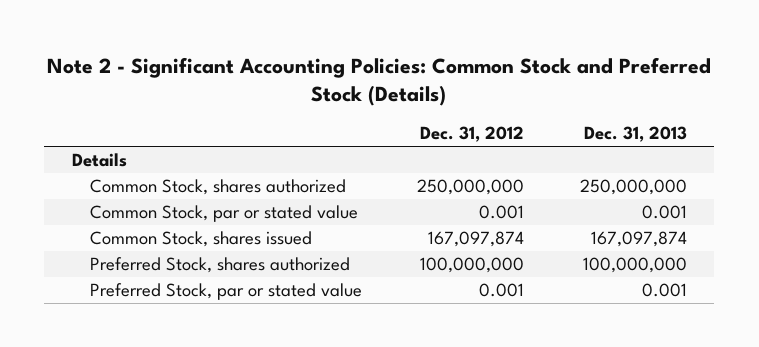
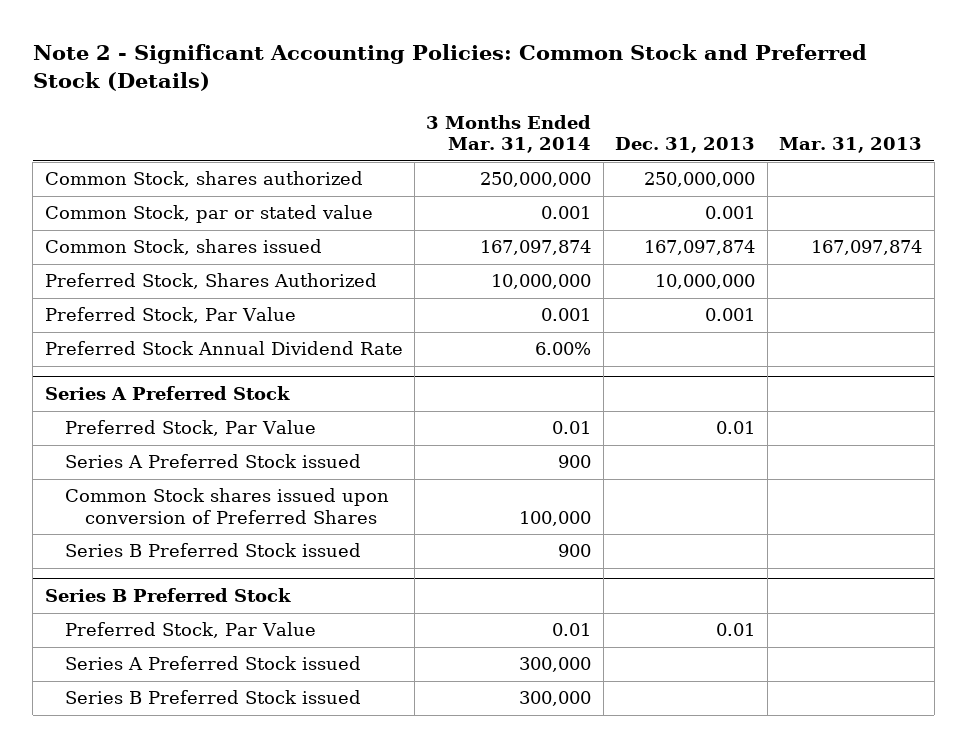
[420,126,525,143] Dec. 31, 2012 -> none
none -> [426,114,592,154] 3 Months Ended Mar. 31, 2014
none -> [779,137,923,154] Mar. 31, 2013
[71,153,127,168] Details -> none
[90,257,351,274] Preferred Stock, shares authorized -> [44,273,377,290] Preferred Stock, Shares Authorized
[582,257,687,274] 100,000,000 -> [655,274,756,290] 10,000,000
[90,283,363,301] Preferred Stock, par or stated value -> [44,307,296,324] Preferred Stock, Par Value
none -> [44,341,403,356] Preferred Stock Annual Dividend Rate
none -> [44,386,290,401] Series A Preferred Stock
none -> [64,420,316,437] Preferred Stock, Par Value
none -> [64,454,361,469] Series A Preferred Stock issued
none -> [64,488,389,525] Common Stock shares issued upon conversion of Preferred Shares
none -> [64,543,361,558] Series B Preferred Stock issued
none -> [44,588,291,603] Series B Preferred Stock
none -> [64,622,316,639] Preferred Stock, Par Value
none -> [64,656,361,671] Series A Preferred Stock issued
none -> [64,690,361,705] Series B Preferred Stock issued

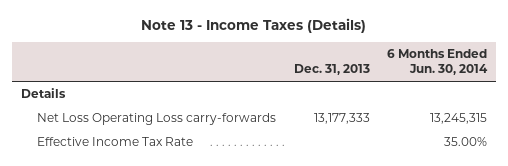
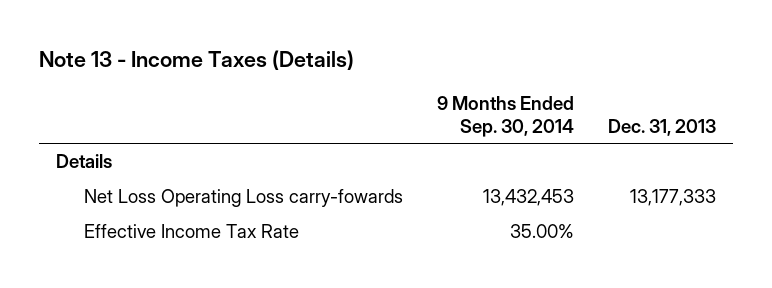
[387,49,489,76] 6 Months Ended Jun. 30, 2014 -> none
none -> [437,96,575,137] 9 Months Ended Sep. 30, 2014
[36,113,276,126] Net Loss Operating Loss carry-forwards -> [83,189,403,208] Net Loss Operating Loss carry-fowards

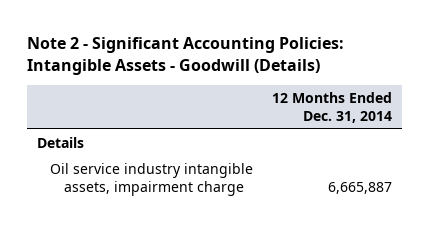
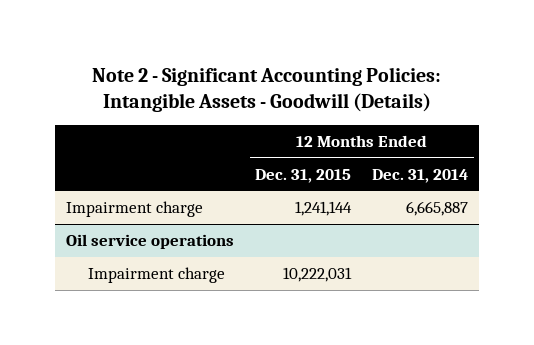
none -> [255,168,352,183] Dec. 31, 2015
[36,137,84,149] Details -> none
[50,163,254,196] Oil service industry intangible assets, impairment charge -> [65,201,203,218] Impairment charge
none -> [65,234,234,250] Oil service operations
none -> [88,267,226,284] Impairment charge

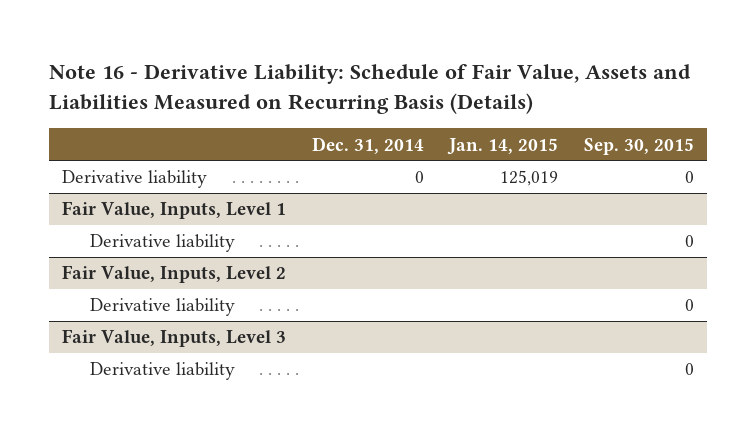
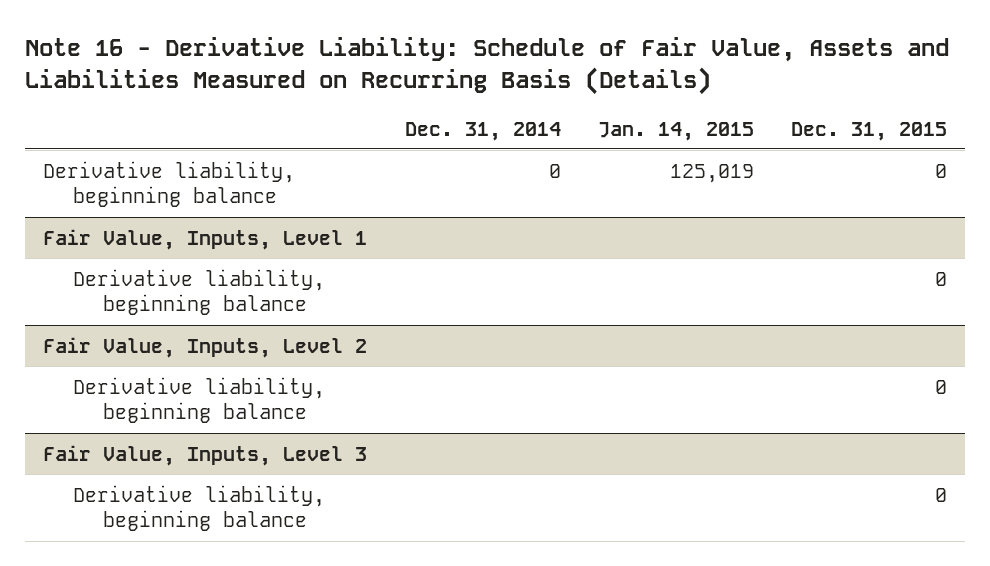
[583,137,694,155] Sep. 30, 2015 -> none
none -> [790,121,947,141] Dec. 31, 2015
[62,170,208,189] Derivative liability -> [43,160,296,208] Derivative liability, beginning balance
[89,234,235,253] Derivative liability -> [72,268,325,316] Derivative liability, beginning balance
[89,298,235,317] Derivative liability -> [72,376,325,424] Derivative liability, beginning balance
[89,362,235,381] Derivative liability -> [72,484,325,532] Derivative liability, beginning balance

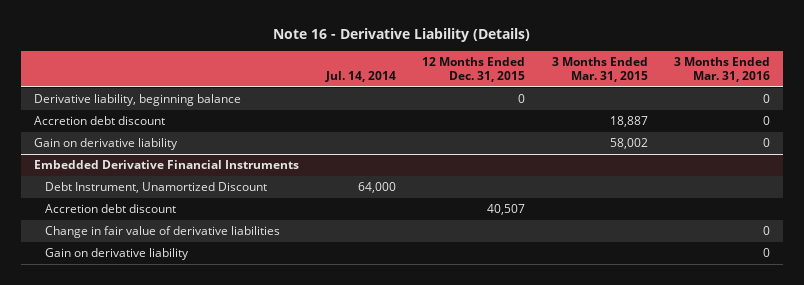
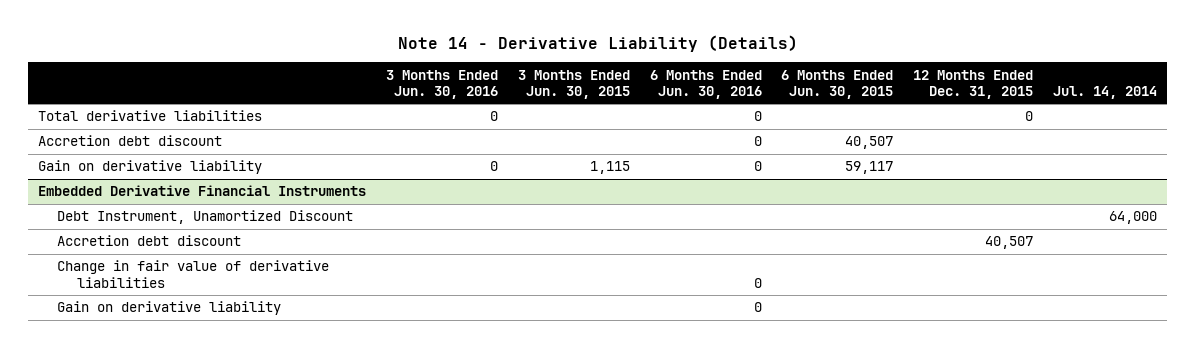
[273,28,531,43] Note 16 - Derivative Liability (Details) -> [397,34,798,52] Note 14 - Derivative Liability (Details)
[551,57,648,82] 3 Months Ended Mar. 31, 2015 -> none
[673,57,770,82] 3 Months Ended Mar. 31, 2016 -> none
none -> [385,69,498,99] 3 Months Ended Jun. 30, 2016
none -> [517,69,630,99] 3 Months Ended Jun. 30, 2015
none -> [649,69,762,99] 6 Months Ended Jun. 30, 2016
none -> [781,69,894,99] 6 Months Ended Jun. 30, 2015
[34,94,242,107] Derivative liability, beginning balance -> [37,110,262,122] Total derivative liabilities

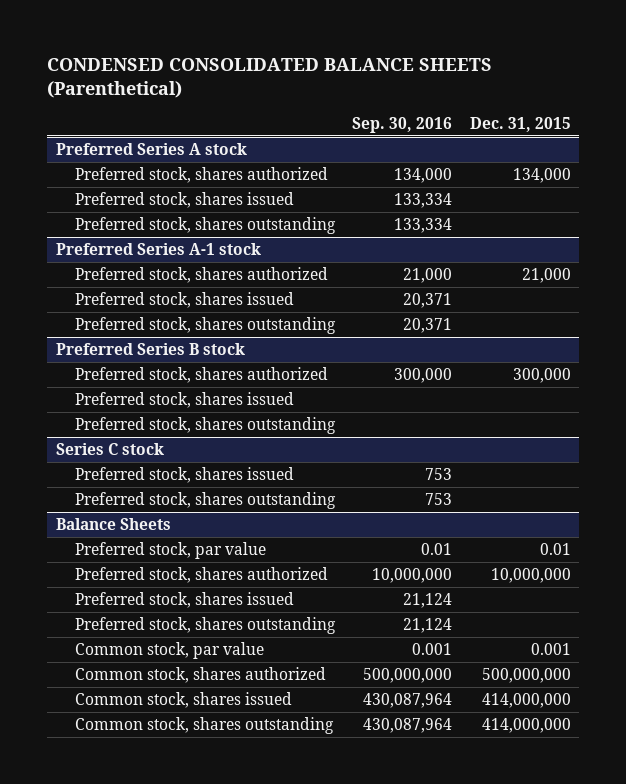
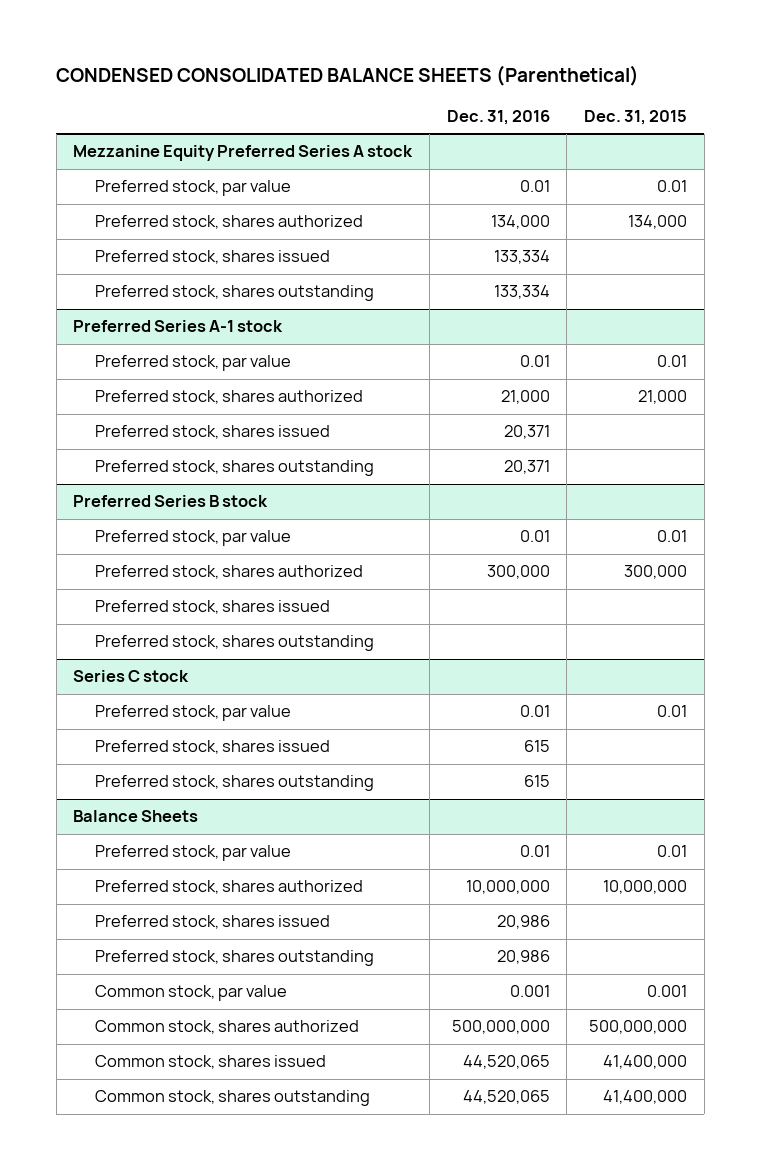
[352,116,453,133] Sep. 30, 2016 -> none
none -> [446,110,550,126] Dec. 31, 2016
[55,143,247,156] Preferred Series A stock -> [73,145,414,162] Mezzanine Equity Preferred Series A stock
none -> [94,180,291,197] Preferred stock, par value
none -> [94,355,291,372] Preferred stock, par value
none -> [94,530,291,547] Preferred stock, par value
none -> [94,705,291,722] Preferred stock, par value
[481,693,571,709] 414,000,000 -> [603,1055,688,1070] 41,400,000
[481,718,571,734] 414,000,000 -> [603,1090,688,1105] 41,400,000

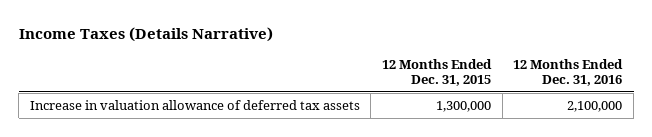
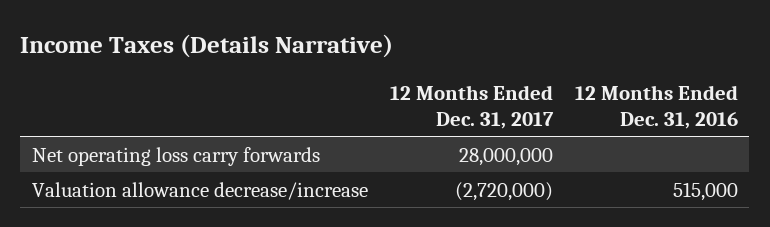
[382,58,493,87] 12 Months Ended Dec. 31, 2015 -> none
none -> [389,84,554,129] 12 Months Ended Dec. 31, 2017
none -> [31,146,320,166] Net operating loss carry forwards
[29,100,360,111] Increase in valuation allowance of deferred tax assets -> [31,181,368,200] Valuation allowance decrease/increase
[567,101,623,113] 2,100,000 -> [673,181,739,201] 515,000

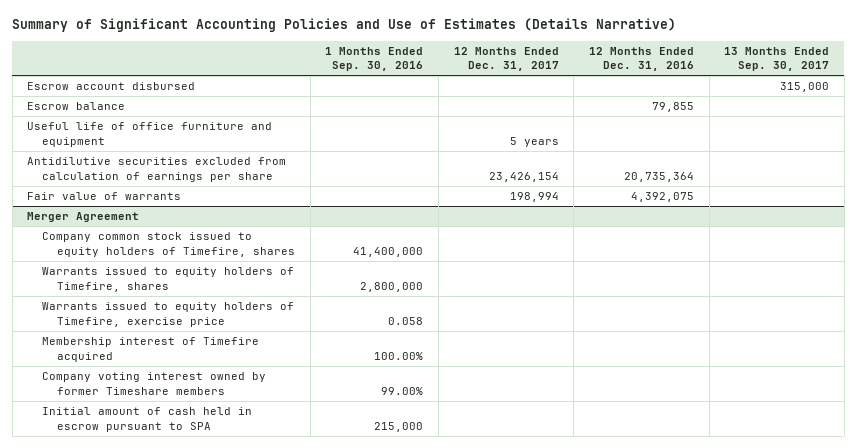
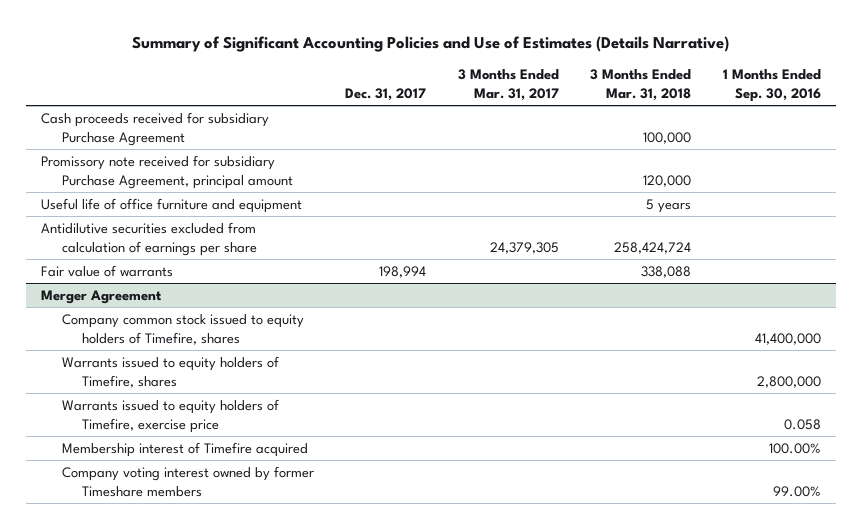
[453,46,559,72] 12 Months Ended Dec. 31, 2017 -> none
[588,46,694,72] 12 Months Ended Dec. 31, 2016 -> none
[724,46,830,72] 13 Months Ended Sep. 30, 2017 -> none
none -> [345,88,427,102] Dec. 31, 2017
none -> [457,69,559,102] 3 Months Ended Mar. 31, 2017
none -> [590,69,692,102] 3 Months Ended Mar. 31, 2018
[27,82,196,91] Escrow account disbursed -> none
[27,102,126,111] Escrow balance -> none
none -> [41,111,270,146] Cash proceeds received for subsidiary Purchase Agreement
none -> [41,154,293,189] Promissory note received for subsidiary Purchase Agreement, principal amount
[42,407,253,432] Initial amount of cash held in escrow pursuant to SPA -> none

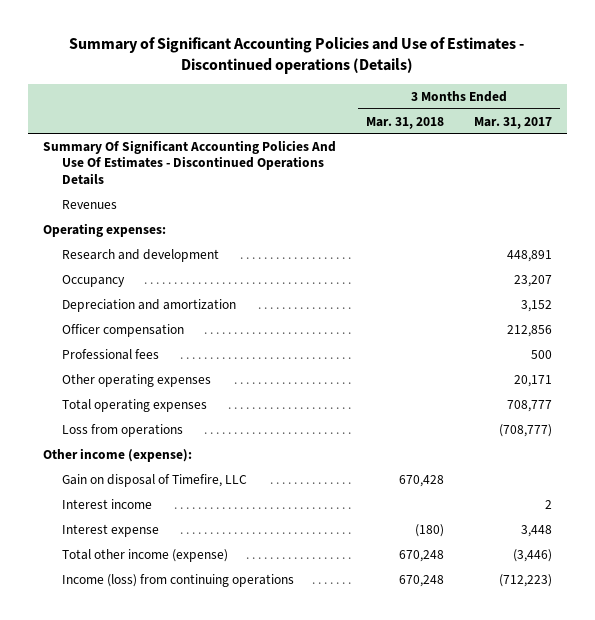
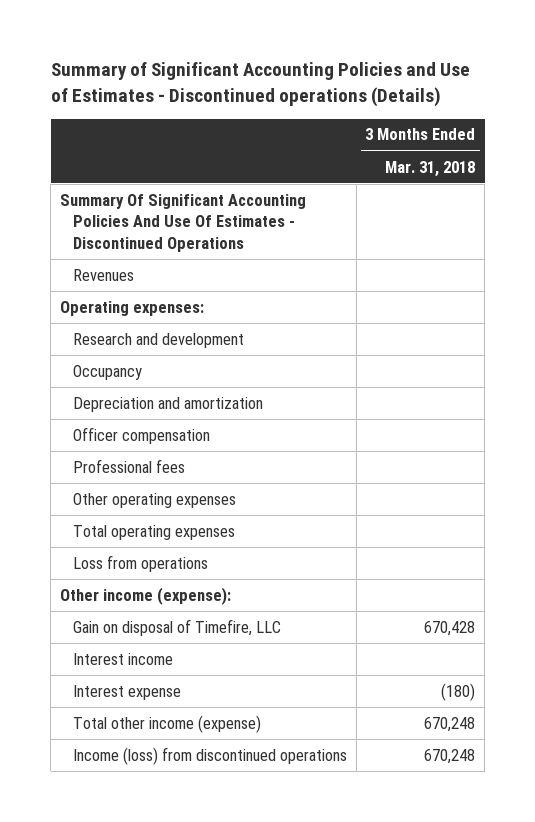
[474,116,553,129] Mar. 31, 2017 -> none
[42,139,336,186] Summary Of Significant Accounting Policies And Use Of Estimates - Discontinued Operations Details -> [59,193,306,252] Summary Of Significant Accounting Policies And Use Of Estimates - Discontinued Operations
[61,573,294,587] Income (loss) from continuing operations -> [72,746,347,765] Income (loss) from discontinued operations

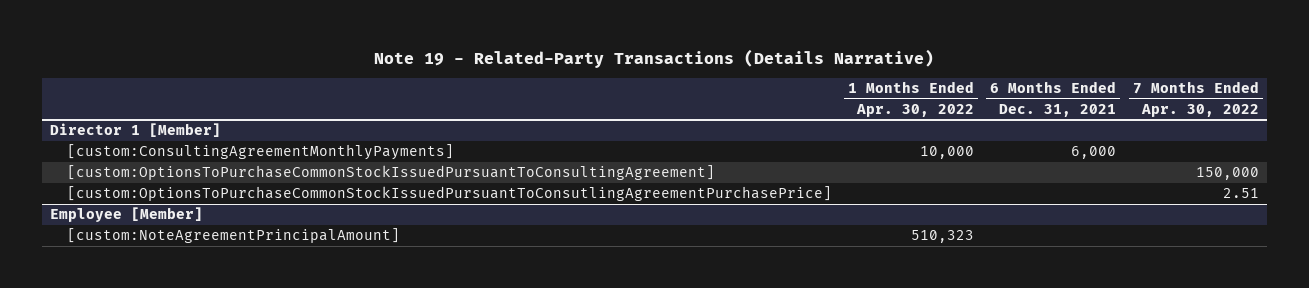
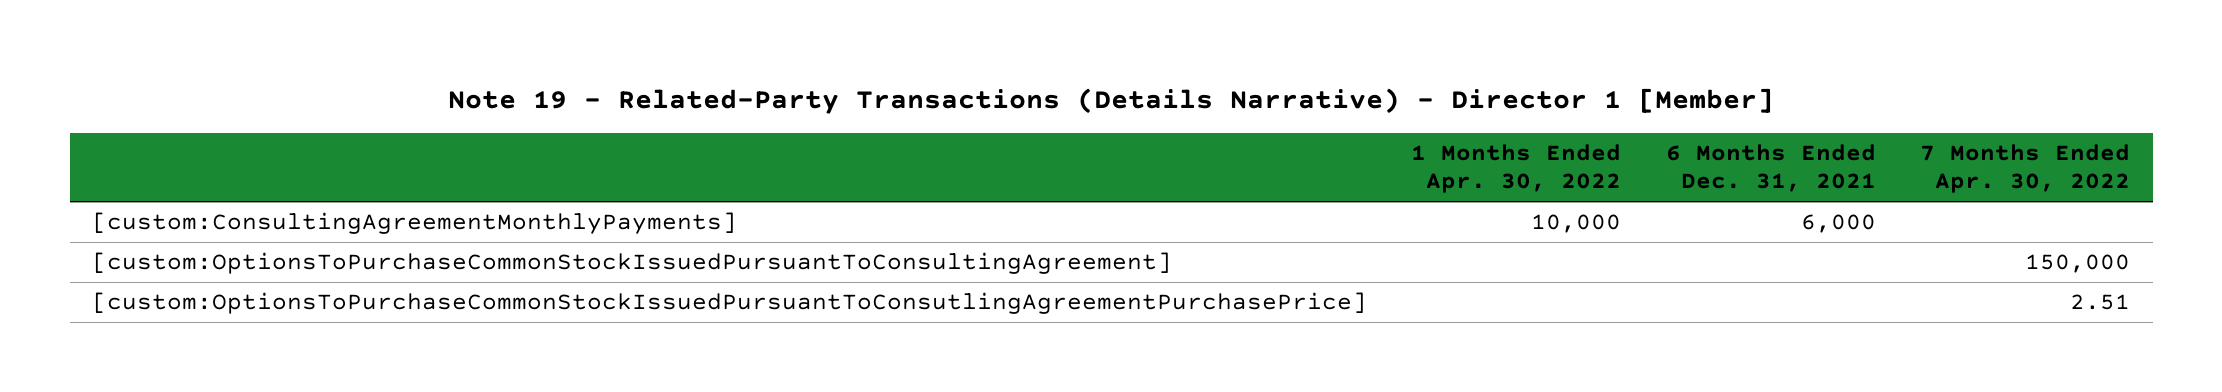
[374,48,935,68] Note 19 - Related-Party Transactions (Details Narrative) -> [448,87,1775,114] Note 19 - Related-Party Transactions (Details Narrative) - Director 1 [Member]
[50,123,222,138] Director 1 [Member] -> none
[50,207,204,223] Employee [Member] -> none
[66,228,400,244] [custom:NoteAgreementPrincipalAmount] -> none

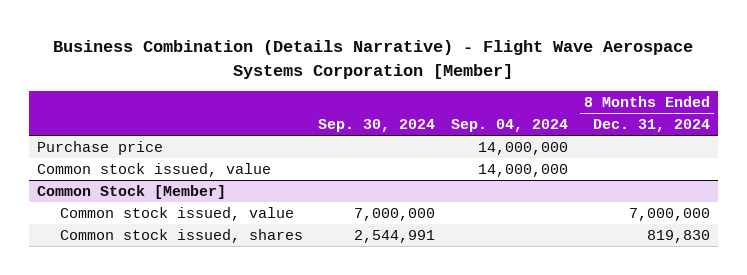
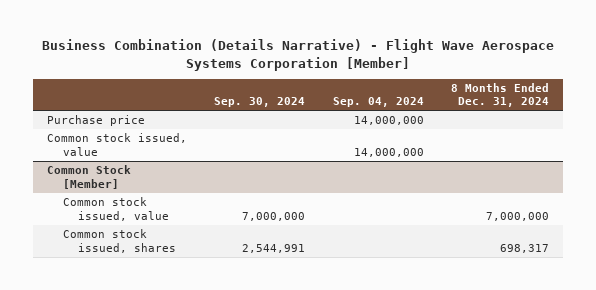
[646,230,710,244] 819,830 -> [500,243,550,253] 698,317

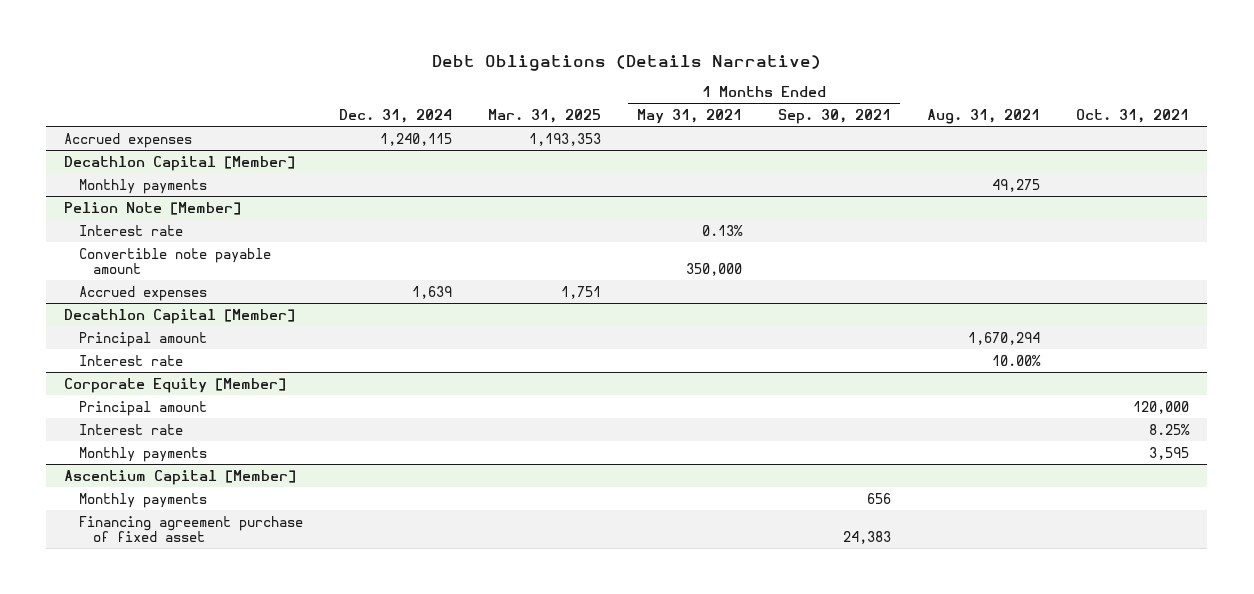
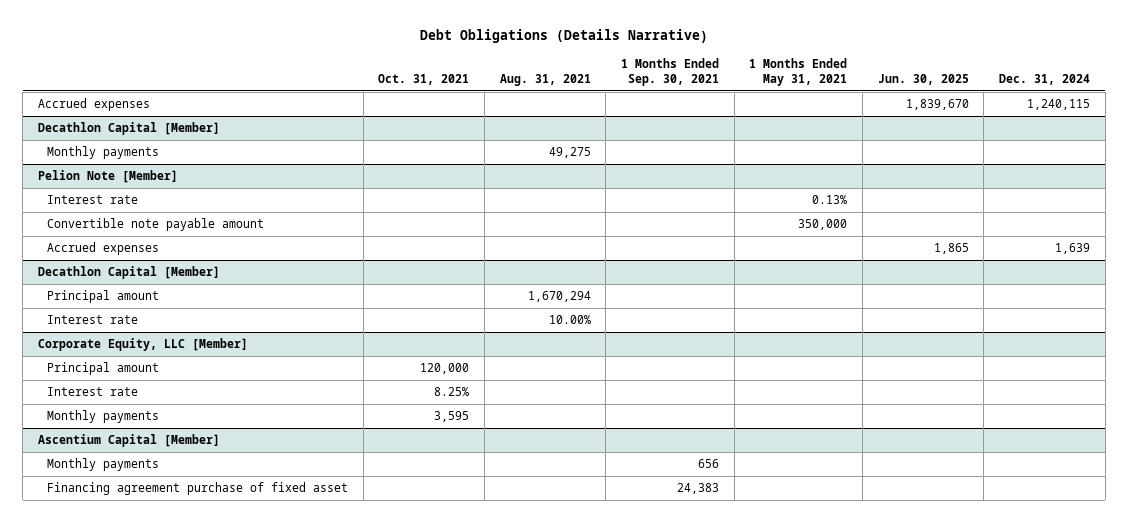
[487,108,601,123] Mar. 31, 2025 -> none
none -> [877,74,969,86] Jun. 30, 2025
[64,377,287,393] Corporate Equity [Member] -> [37,338,248,352] Corporate Equity, LLC [Member]

